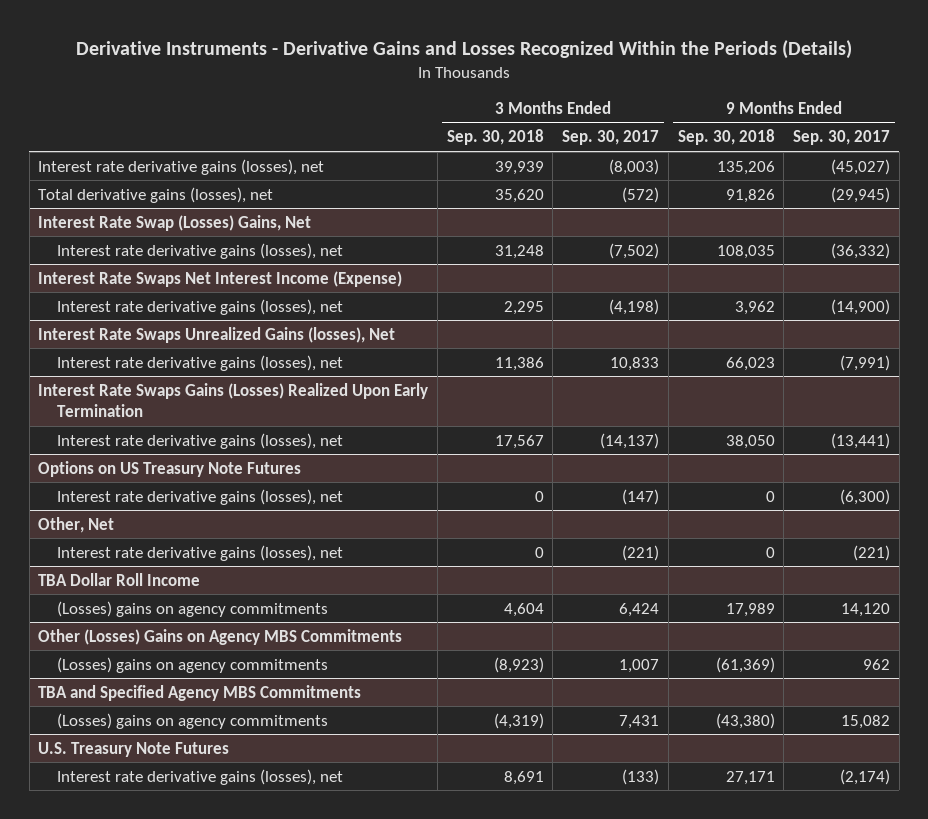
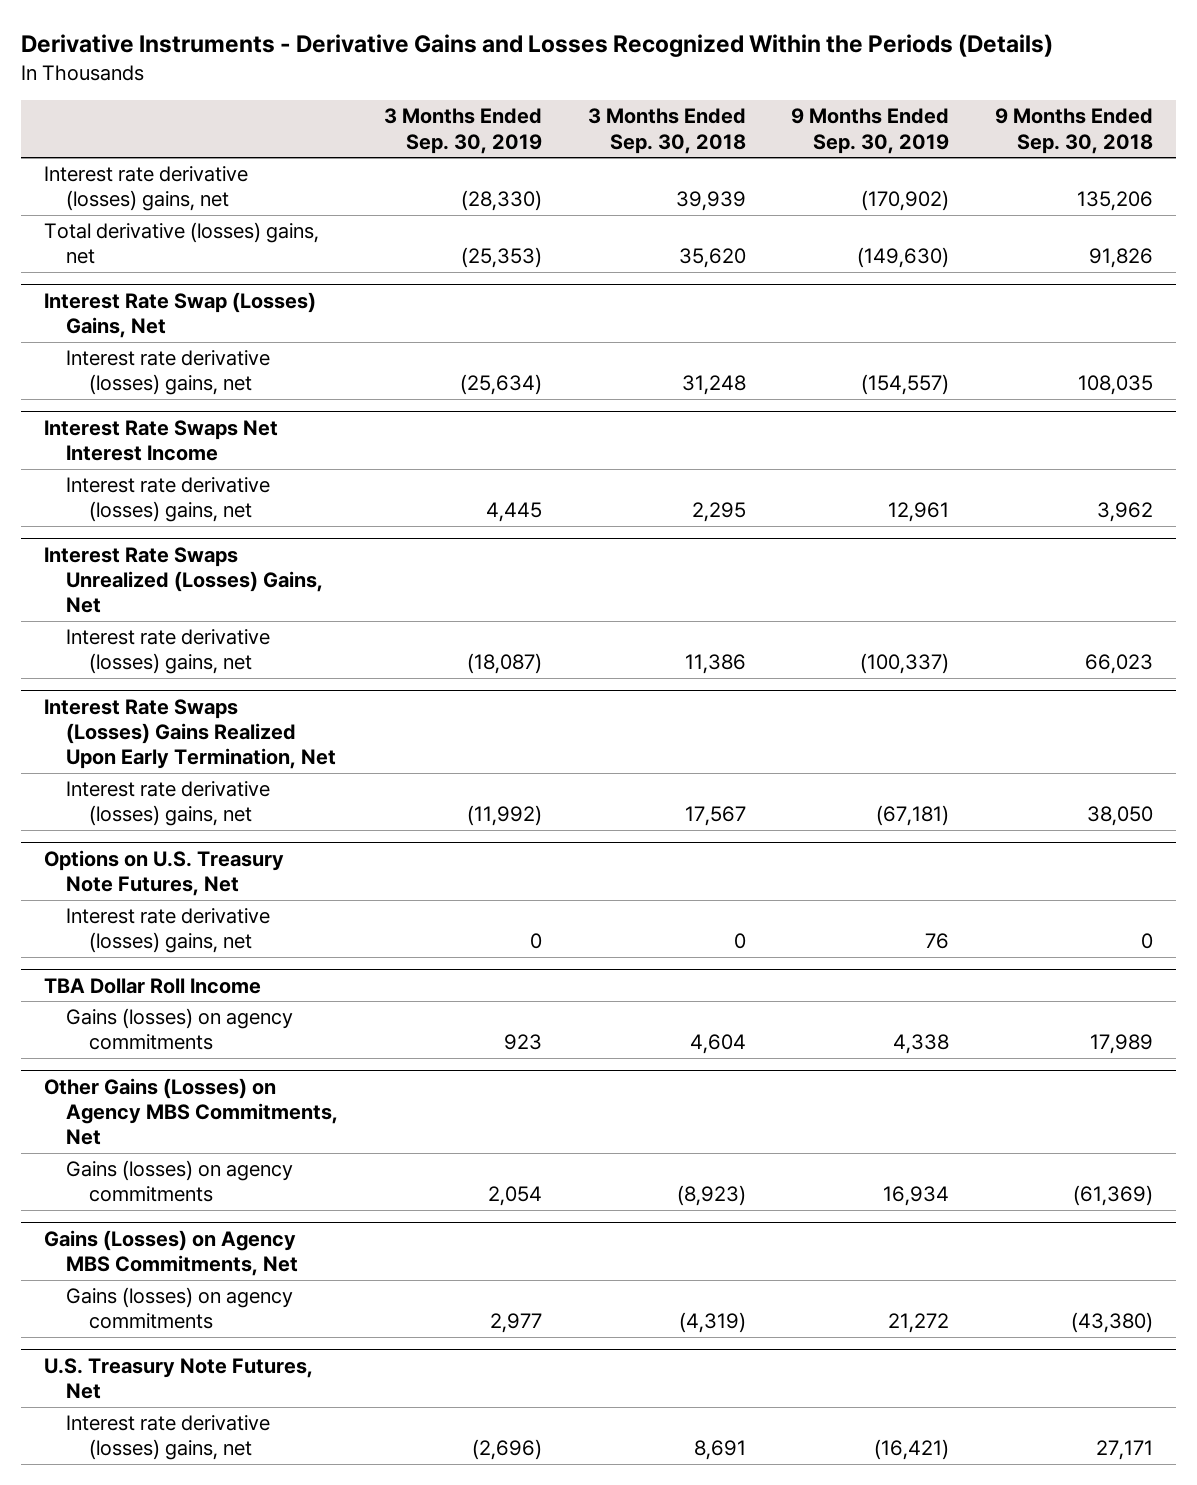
[562,130,660,146] Sep. 30, 2017 -> none
[793,130,891,146] Sep. 30, 2017 -> none
none -> [383,108,542,154] 3 Months Ended Sep. 30, 2019
none -> [791,108,950,154] 9 Months Ended Sep. 30, 2019
[38,158,325,175] Interest rate derivative gains (losses), net -> [43,166,248,212] Interest rate derivative (losses) gains, net
[38,186,274,203] Total derivative gains (losses), net -> [43,222,319,265] Total derivative (losses) gains, net
[38,516,115,533] Other, Net -> none
[56,544,343,561] Interest rate derivative gains (losses), net -> none
[56,242,343,259] Interest rate derivative gains (losses), net -> [66,350,271,396] Interest rate derivative (losses) gains, net
[38,270,403,287] Interest Rate Swaps Net Interest Income (Expense) -> [43,419,278,461] Interest Rate Swaps Net Interest Income
[56,298,343,315] Interest rate derivative gains (losses), net -> [66,477,271,523] Interest rate derivative (losses) gains, net
[38,326,396,343] Interest Rate Swaps Unrealized Gains (losses), Net -> [43,546,324,614] Interest Rate Swaps Unrealized (Losses) Gains, Net
[56,354,343,371] Interest rate derivative gains (losses), net -> [66,629,271,675] Interest rate derivative (losses) gains, net
[38,382,429,418] Interest Rate Swaps Gains (Losses) Realized Upon Early Termination -> [43,698,337,770] Interest Rate Swaps (Losses) Gains Realized Upon Early Termination, Net
[56,432,343,449] Interest rate derivative gains (losses), net -> [66,781,271,827] Interest rate derivative (losses) gains, net
[38,460,302,477] Options on US Treasury Note Futures -> [43,849,284,896] Options on U.S. Treasury Note Futures, Net
[56,488,343,505] Interest rate derivative gains (losses), net -> [66,908,271,954] Interest rate derivative (losses) gains, net
[56,600,328,617] (Losses) gains on agency commitments -> [66,1008,294,1051] Gains (losses) on agency commitments
[38,628,403,645] Other (Losses) Gains on Agency MBS Commitments -> [43,1077,339,1146] Other Gains (Losses) on Agency MBS Commitments, Net
[56,656,328,673] (Losses) gains on agency commitments -> [66,1160,294,1203] Gains (losses) on agency commitments
[38,684,362,701] TBA and Specified Agency MBS Commitments -> [43,1229,299,1276] Gains (Losses) on Agency MBS Commitments, Net
[56,712,328,729] (Losses) gains on agency commitments -> [66,1287,294,1330] Gains (losses) on agency commitments
[38,741,230,757] U.S. Treasury Note Futures -> [43,1357,313,1399] U.S. Treasury Note Futures, Net
[56,768,343,785] Interest rate derivative gains (losses), net -> [66,1415,271,1461] Interest rate derivative (losses) gains, net

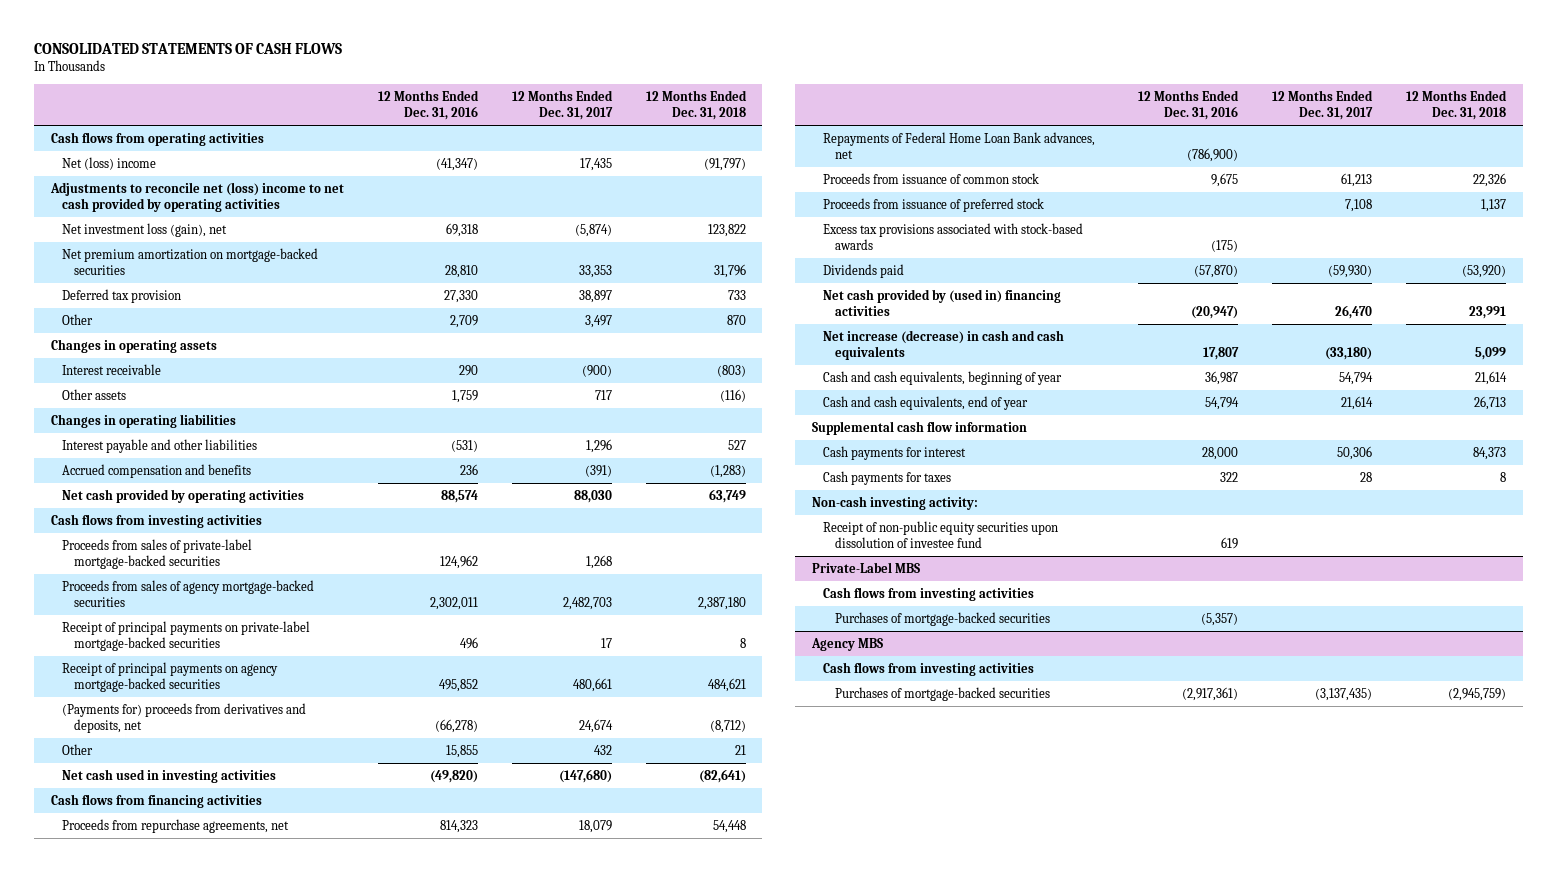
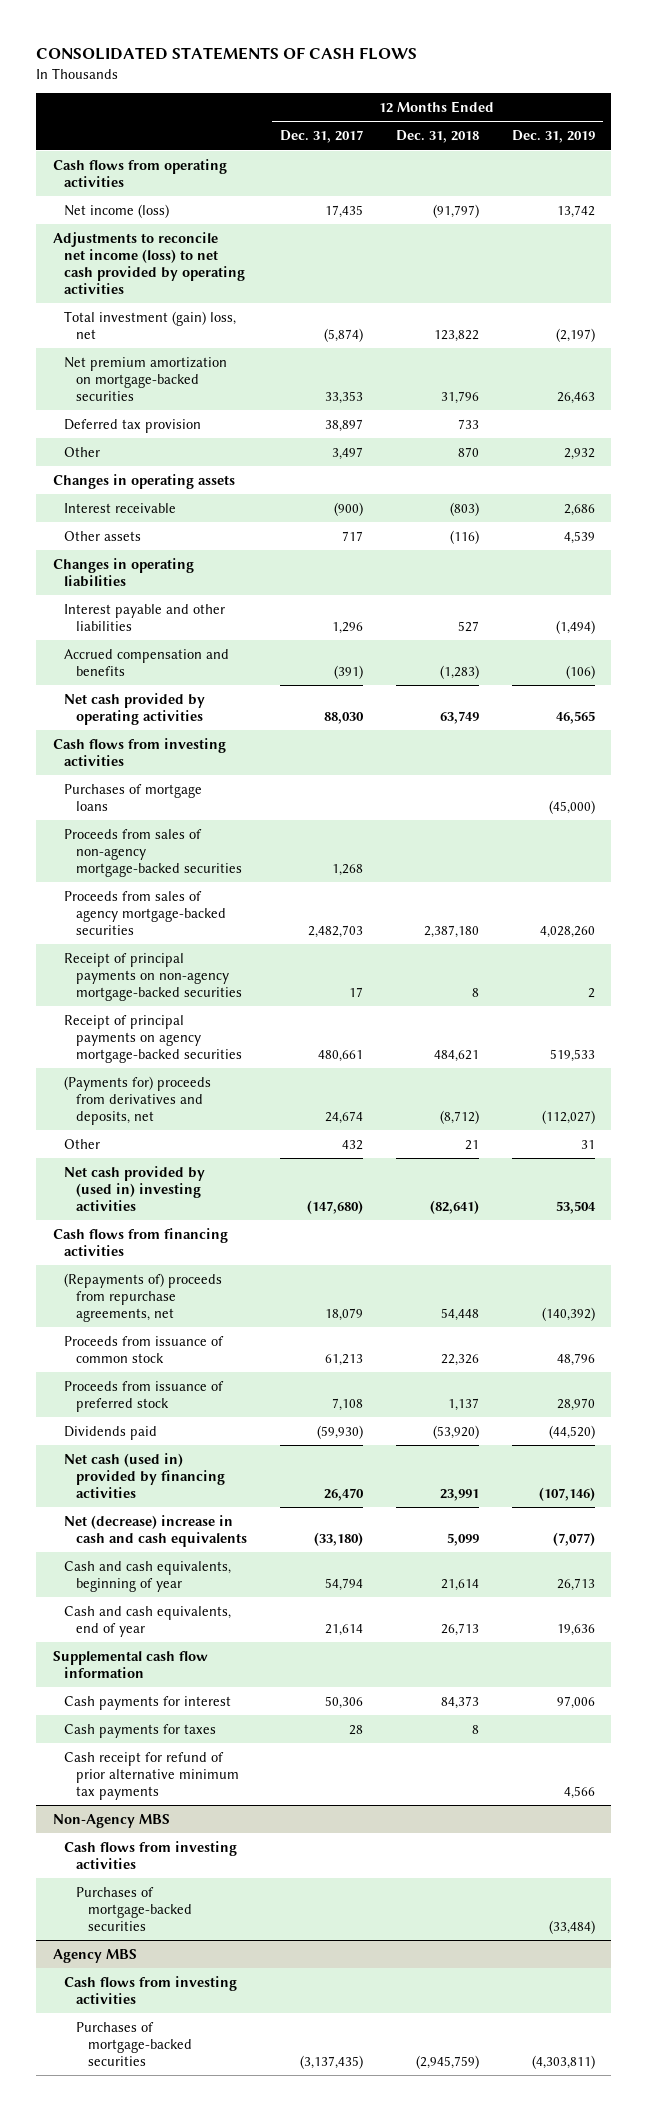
[377,90,479,121] 12 Months Ended Dec. 31, 2016 -> none
none -> [511,130,595,144] Dec. 31, 2019
[62,156,157,170] Net (loss) income -> [64,203,170,218] Net income (loss)
[49,181,344,213] Adjustments to reconcile net (loss) income to net cash provided by operating activities -> [52,231,246,294] Adjustments to reconcile net income (loss) to net cash provided by operating activities
[62,222,228,237] Net investment loss (gain), net -> [64,310,237,339] Total investment (gain) loss, net
none -> [64,783,203,811] Purchases of mortgage loans
[62,538,253,570] Proceeds from sales of private-label mortgage-backed securities -> [64,828,243,877] Proceeds from sales of non-agency mortgage-backed securities
[62,620,311,652] Receipt of principal payments on private-label mortgage-backed securities -> [64,952,243,1001] Receipt of principal payments on non-agency mortgage-backed securities
[62,768,277,783] Net cash used in investing activities -> [64,1165,206,1211] Net cash provided by (used in) investing activities
[823,131,1096,160] Repayments of Federal Home Loan Bank advances, net -> none
[62,818,290,833] Proceeds from repurchase agreements, net -> [64,1272,223,1322] (Repayments of) proceeds from repurchase agreements, net
[823,222,1084,251] Excess tax provisions associated with stock-based awards -> none
[823,288,1062,317] Net cash provided by (used in) financing activities -> [64,1452,226,1498] Net cash (used in) provided by financing activities
[823,329,1065,361] Net increase (decrease) in cash and cash equivalents -> [64,1514,248,1547] Net (decrease) increase in cash and cash equivalents
[811,495,978,510] Non-cash investing activity: -> none
[823,520,1059,549] Receipt of non-public equity securities upon dissolution of investee fund -> none
none -> [64,1751,240,1800] Cash receipt for refund of prior alternative minimum tax payments
[811,561,920,573] Private-Label MBS -> [52,1813,170,1828] Non-Agency MBS

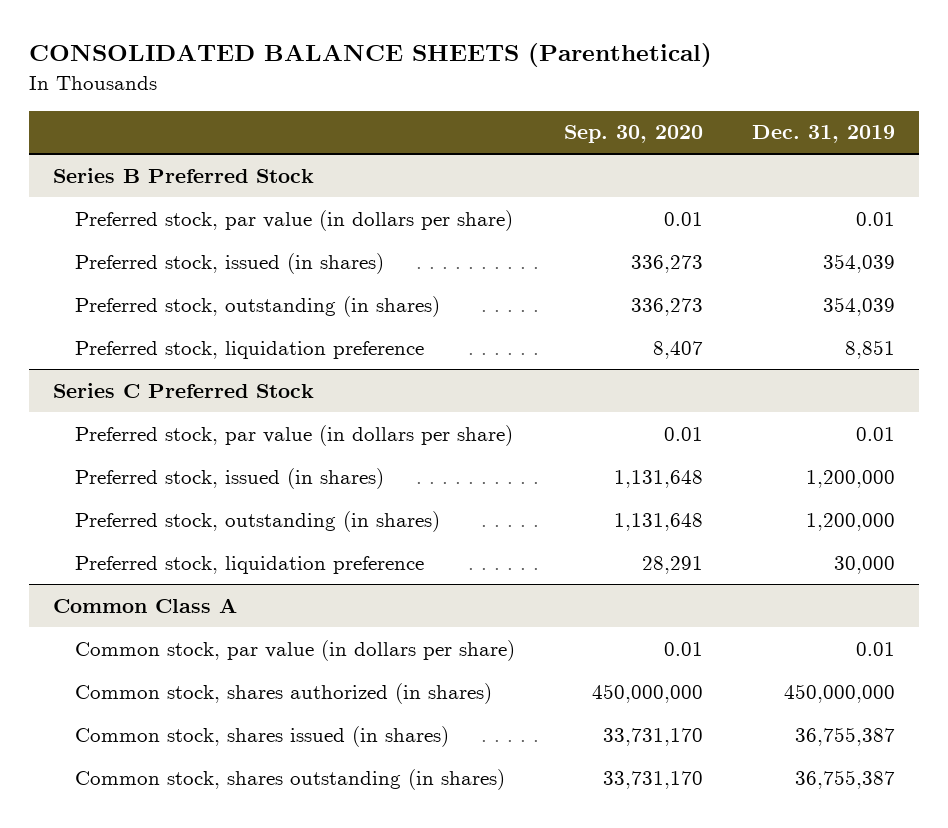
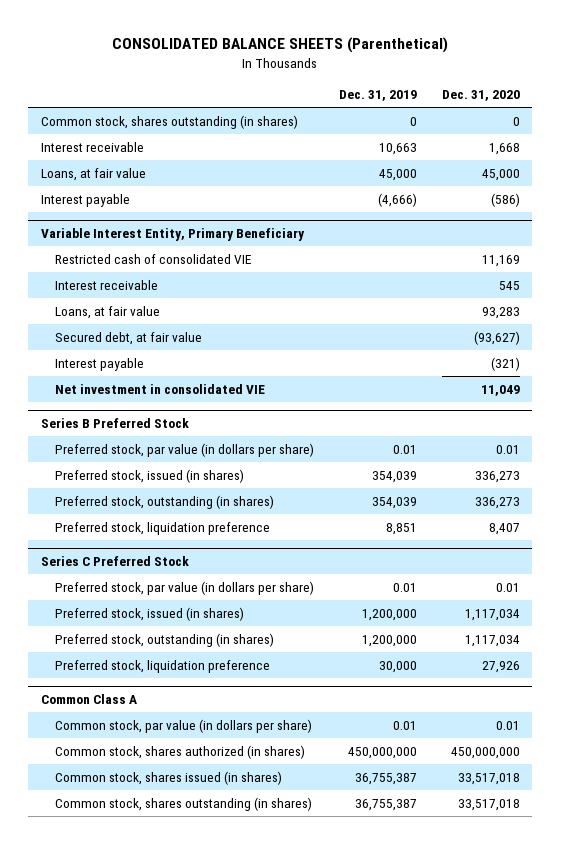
[563,125,703,144] Sep. 30, 2020 -> none
none -> [441,89,520,101] Dec. 31, 2020
none -> [40,114,298,129] Common stock, shares outstanding (in shares)
none -> [40,141,144,152] Interest receivable
none -> [40,167,146,181] Loans, at fair value
none -> [40,193,130,207] Interest payable
none -> [40,228,305,242] Variable Interest Entity, Primary Beneficiary
none -> [55,253,252,264] Restricted cash of consolidated VIE
none -> [55,279,159,290] Interest receivable
none -> [55,305,161,319] Loans, at fair value
none -> [55,331,203,345] Secured debt, at fair value
none -> [55,357,145,371] Interest payable
none -> [55,383,266,394] Net investment in consolidated VIE

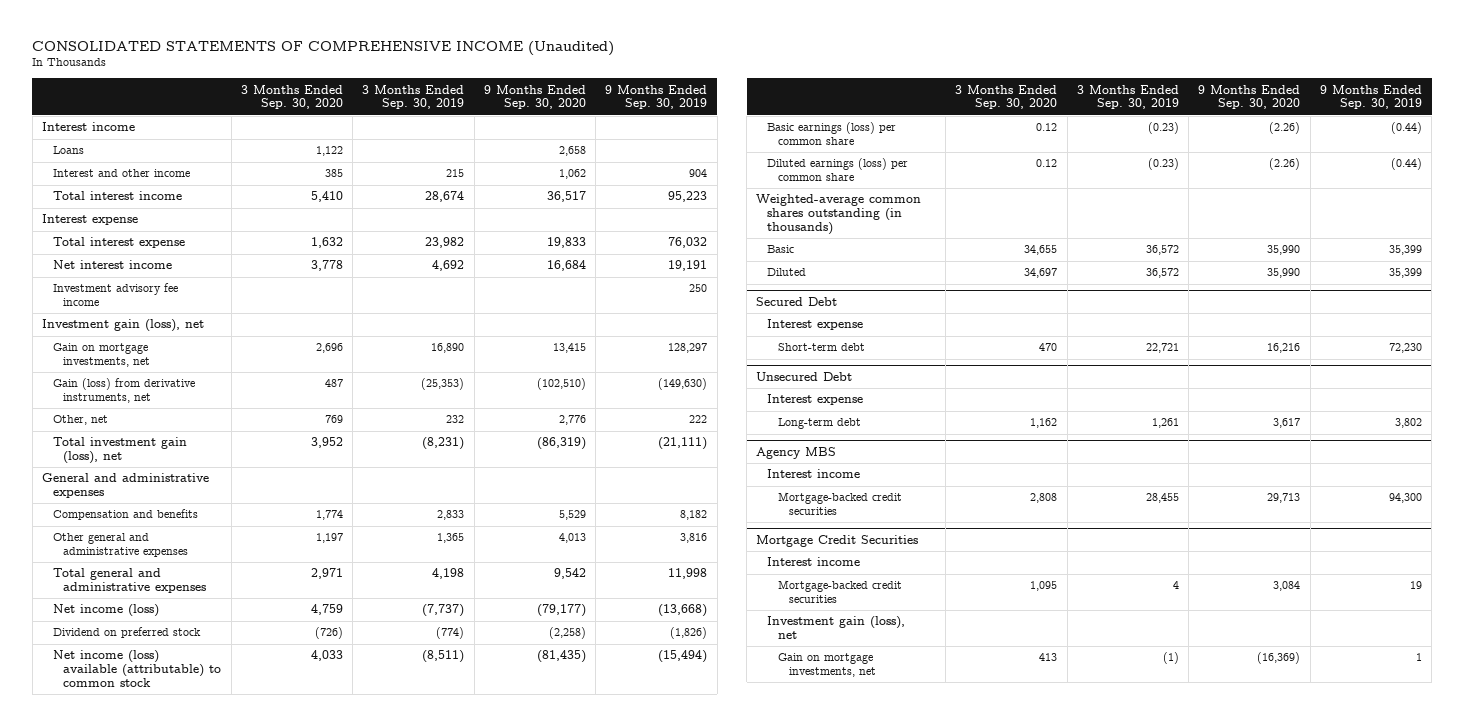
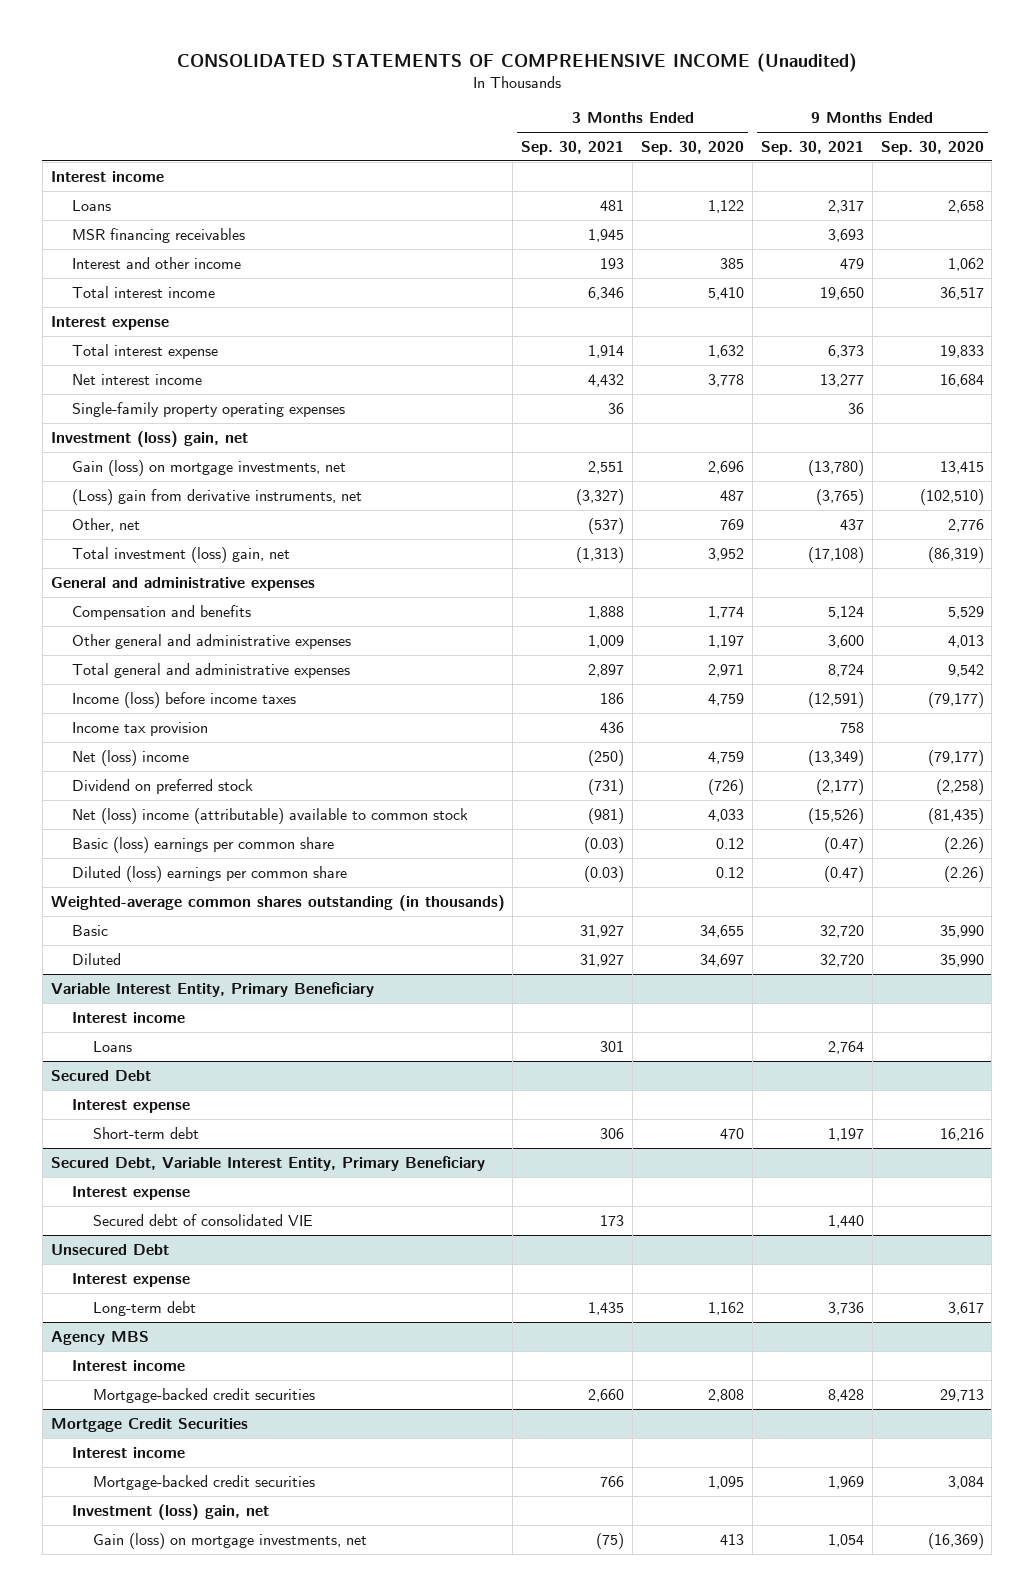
[362,84,465,110] 3 Months Ended Sep. 30, 2019 -> none
[605,84,708,110] 9 Months Ended Sep. 30, 2019 -> none
none -> [521,140,625,155] Sep. 30, 2021
none -> [760,140,864,155] Sep. 30, 2021
none -> [71,227,245,243] MSR financing receivables
[52,283,178,307] Investment advisory fee income -> none
none -> [71,401,345,417] Single-family property operating expenses
[41,319,204,333] Investment gain (loss), net -> [50,430,248,447] Investment (loss) gain, net
[52,343,151,368] Gain on mortgage investments, net -> [71,459,346,476] Gain (loss) on mortgage investments, net
[52,378,195,404] Gain (loss) from derivative instruments, net -> [71,488,362,505] (Loss) gain from derivative instruments, net
[52,437,187,465] Total investment gain (loss), net -> [71,546,290,563] Total investment (loss) gain, net
none -> [71,691,296,708] Income (loss) before income taxes
none -> [71,721,208,736] Income tax provision
[52,604,159,618] Net income (loss) -> [71,749,189,766] Net (loss) income
[52,650,222,687] Net income (loss) available (attributable) to common stock -> [71,807,468,824] Net (loss) income (attributable) available to common stock
[767,122,897,146] Basic earnings (loss) per common share -> [71,836,334,853] Basic (loss) earnings per common share
[767,158,909,182] Diluted earnings (loss) per common share -> [71,865,347,882] Diluted (loss) earnings per common share
none -> [50,981,374,997] Variable Interest Entity, Primary Beneficiary
none -> [71,1011,185,1023] Interest income
none -> [93,1040,133,1052] Loans
none -> [50,1155,485,1171] Secured Debt, Variable Interest Entity, Primary Beneficiary
none -> [71,1185,190,1200] Interest expense
none -> [93,1213,314,1226] Secured debt of consolidated VIE
[767,616,906,640] Investment gain (loss), net -> [71,1503,269,1520] Investment (loss) gain, net
[777,653,876,678] Gain on mortgage investments, net -> [93,1532,368,1549] Gain (loss) on mortgage investments, net

